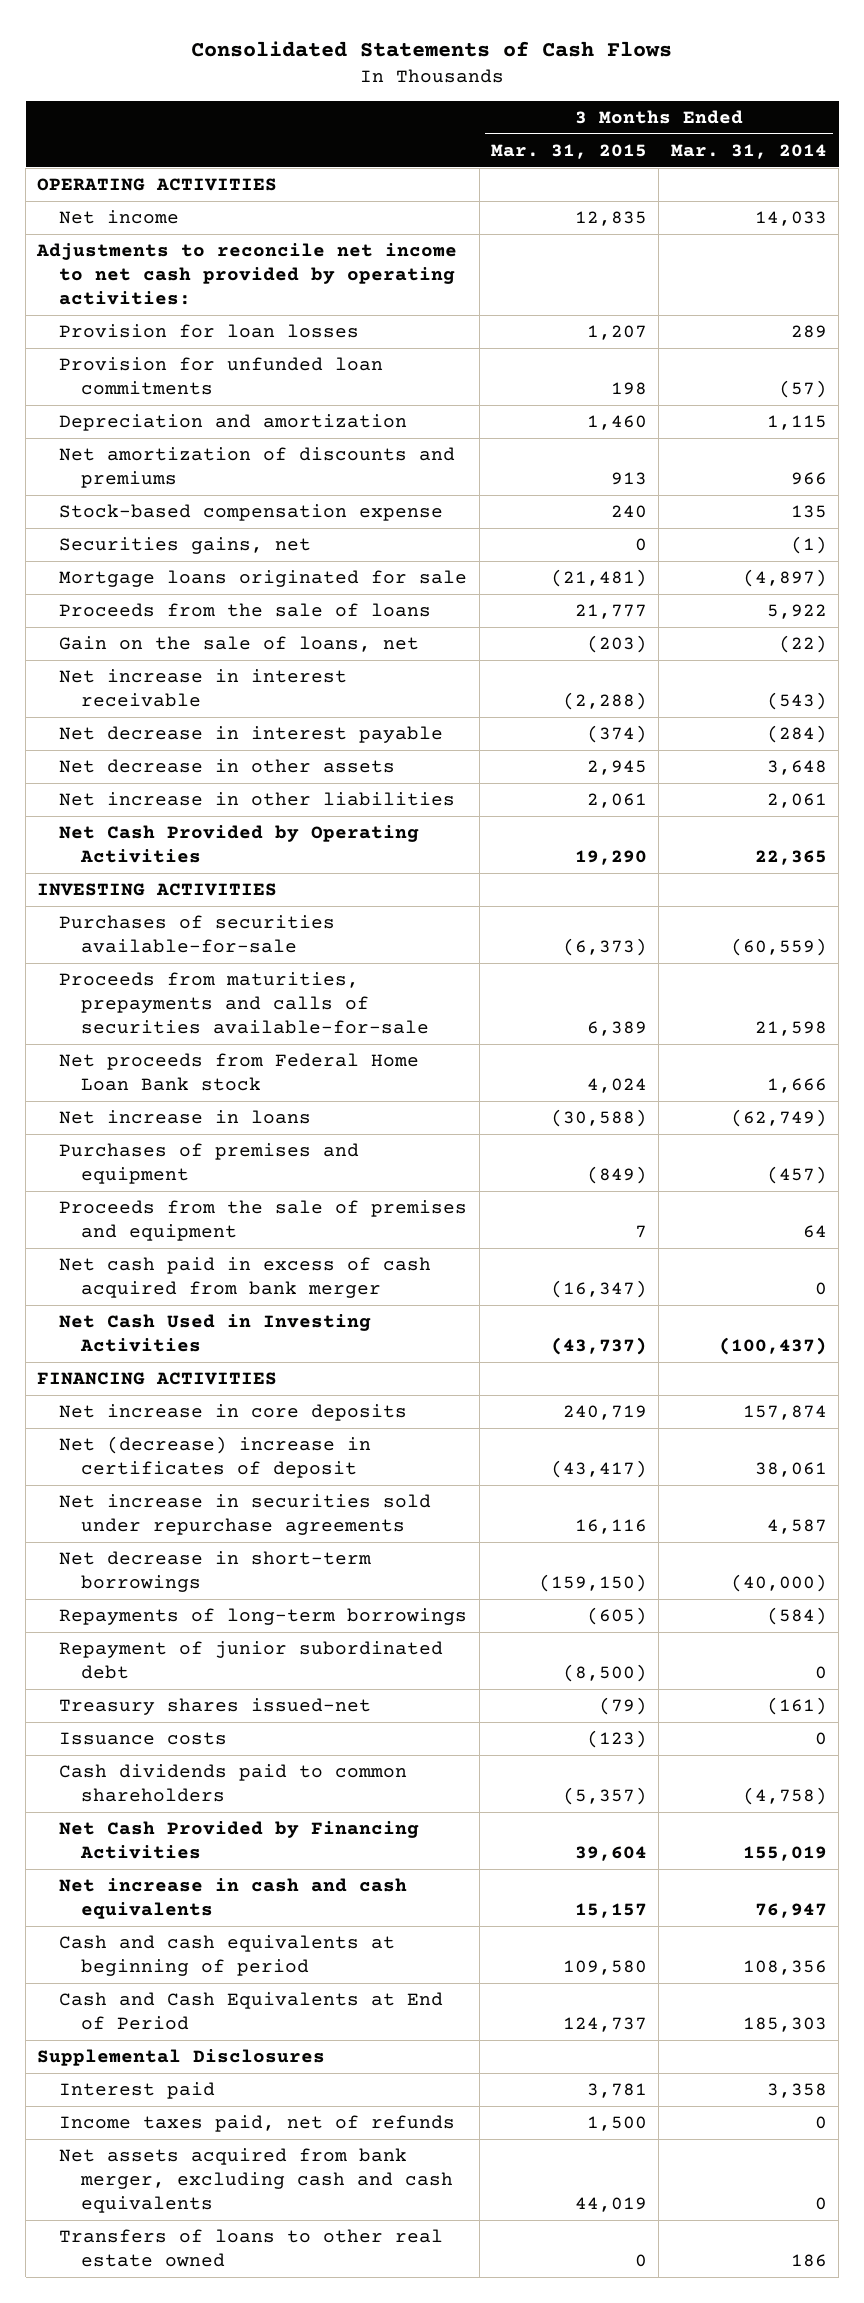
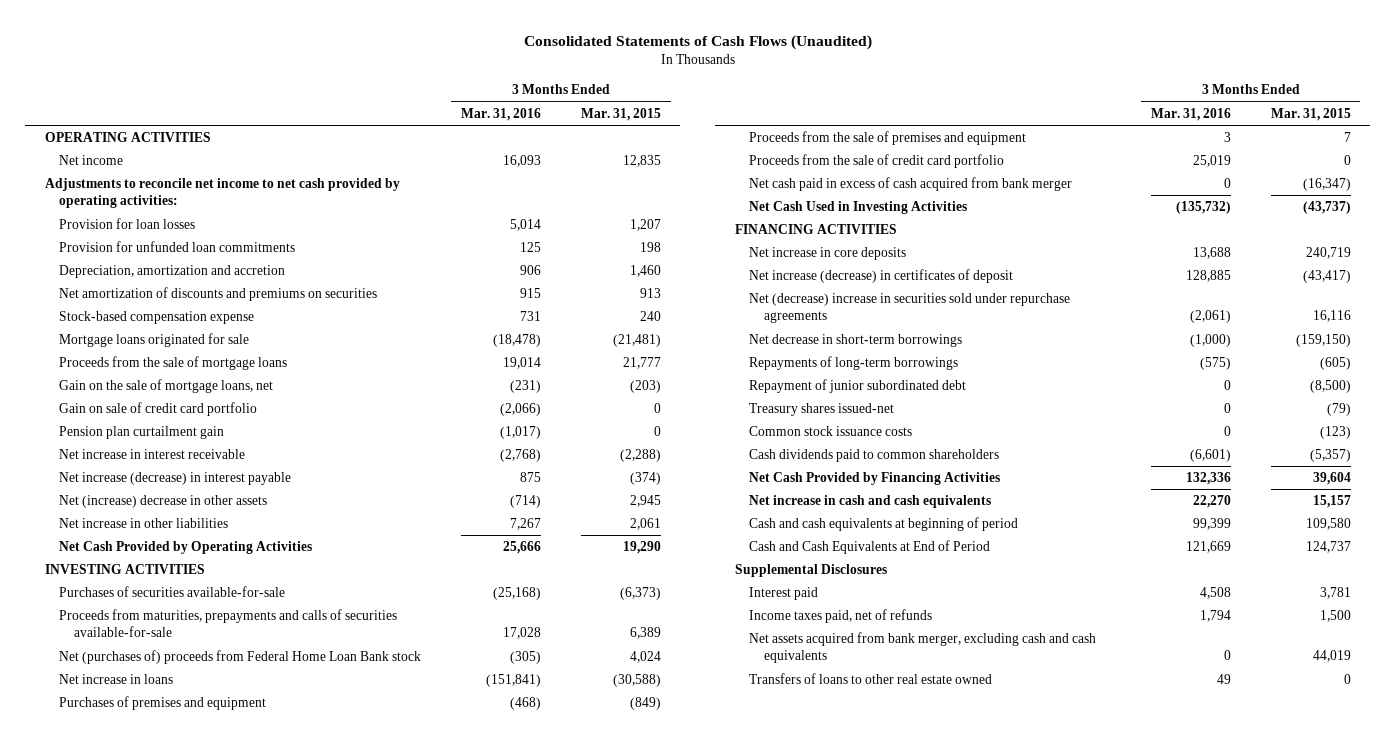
[191,40,673,57] Consolidated Statements of Cash Flows -> [523,34,872,50] Consolidated Statements of Cash Flows (Unaudited)
[670,143,827,159] Mar. 31, 2014 -> none
none -> [460,107,541,121] Mar. 31, 2016
[59,414,408,432] Depreciation and amortization -> [59,265,286,279] Depreciation, amortization and accretion
[59,447,456,489] Net amortization of discounts and premiums -> [59,287,378,302] Net amortization of discounts and premiums on securities
[59,537,312,555] Securities gains, net -> none
[59,603,432,618] Proceeds from the sale of loans -> [59,356,288,371] Proceeds from the sale of mortgage loans
[59,636,420,653] Gain on the sale of loans, net -> [59,379,274,394] Gain on the sale of mortgage loans, net
none -> [59,402,258,417] Gain on sale of credit card portfolio
none -> [59,426,225,440] Pension plan curtailment gain
[59,726,444,744] Net decrease in interest payable -> [59,472,292,486] Net increase (decrease) in interest payable
[59,759,396,774] Net decrease in other assets -> [59,495,268,509] Net (increase) decrease in other assets
[59,1053,420,1092] Net proceeds from Federal Home Loan Bank stock -> [59,650,422,665] Net (purchases of) proceeds from Federal Home Loan Bank stock
none -> [749,154,1005,169] Proceeds from the sale of credit card portfolio
[59,1436,372,1479] Net (decrease) increase in certificates of deposit -> [749,269,1014,284] Net increase (decrease) in certificates of deposit
[59,1494,432,1536] Net increase in securities sold under repurchase agreements -> [749,293,1071,324] Net (decrease) increase in securities sold under repurchase agreements
[59,1732,228,1746] Issuance costs -> [749,426,913,437] Common stock issuance costs

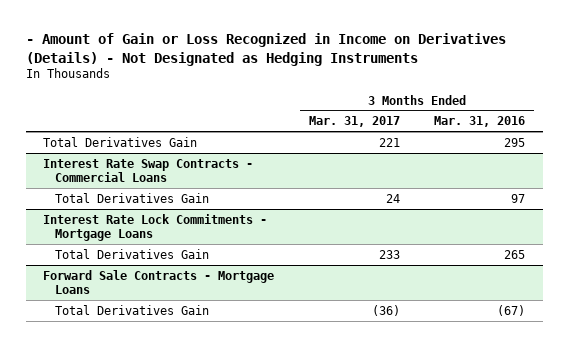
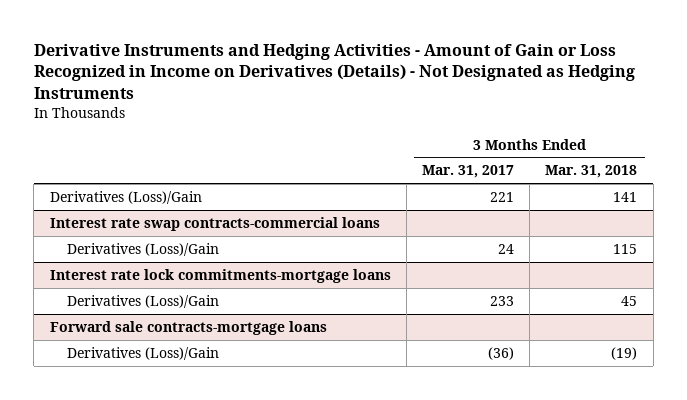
[26,33,507,66] - Amount of Gain or Loss Recognized in Income on Derivatives (Details) - Not Designated as Hedging Instruments -> [33,43,635,99] Derivative Instruments and Hedging Activities - Amount of Gain or Loss Recognized in Income on Derivatives (Details) - Not Designated as Hedging Instruments
[434,116,526,128] Mar. 31, 2016 -> none
none -> [545,165,638,179] Mar. 31, 2018
[43,136,198,147] Total Derivatives Gain -> [49,190,202,204] Derivatives (Loss)/Gain
[43,158,254,182] Interest Rate Swap Contracts - Commercial Loans -> [49,216,380,231] Interest rate swap contracts-commercial loans
[55,192,210,203] Total Derivatives Gain -> [67,242,220,256] Derivatives (Loss)/Gain
[43,213,268,241] Interest Rate Lock Commitments - Mortgage Loans -> [49,268,391,283] Interest rate lock commitments-mortgage loans
[55,248,210,259] Total Derivatives Gain -> [67,294,220,308] Derivatives (Loss)/Gain
[43,269,275,294] Forward Sale Contracts - Mortgage Loans -> [49,320,327,335] Forward sale contracts-mortgage loans
[55,304,210,315] Total Derivatives Gain -> [67,346,220,360] Derivatives (Loss)/Gain

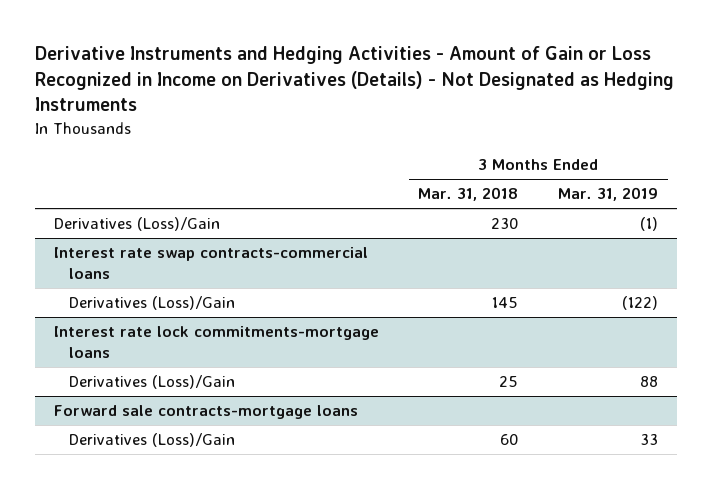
[422,165,515,179] Mar. 31, 2017 -> none
none -> [557,187,658,202] Mar. 31, 2019
[613,191,638,202] 141 -> [491,218,519,230] 230
[613,243,638,254] 115 -> [492,297,519,309] 145
[621,295,638,306] 45 -> [499,376,519,388] 25
[611,346,638,360] (19) -> [500,434,519,446] 60

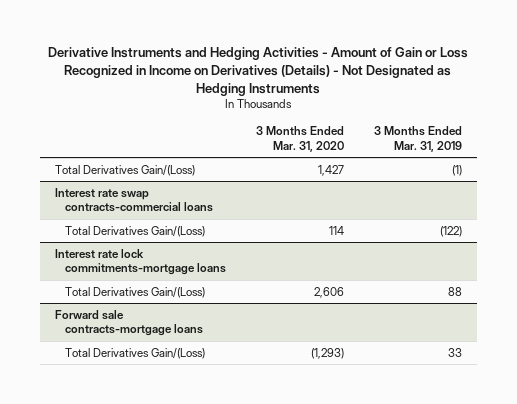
[418,187,519,202] Mar. 31, 2018 -> none
none -> [255,126,344,152] 3 Months Ended Mar. 31, 2020
[54,217,221,232] Derivatives (Loss)/Gain -> [54,164,195,176] Total Derivatives Gain/(Loss)
[68,296,235,311] Derivatives (Loss)/Gain -> [64,225,205,237] Total Derivatives Gain/(Loss)
[68,375,235,390] Derivatives (Loss)/Gain -> [64,286,205,298] Total Derivatives Gain/(Loss)
[68,433,235,448] Derivatives (Loss)/Gain -> [64,347,205,359] Total Derivatives Gain/(Loss)

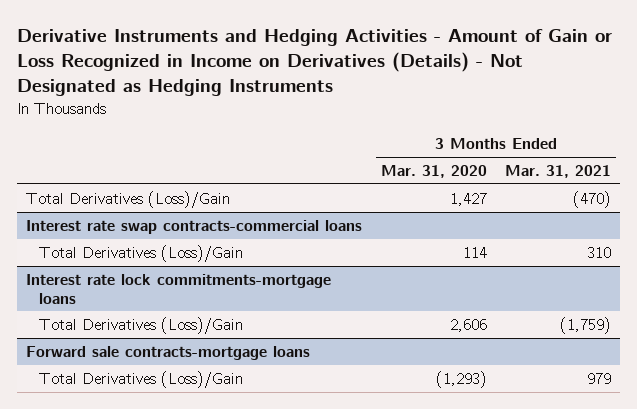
[374,126,463,152] 3 Months Ended Mar. 31, 2019 -> none
none -> [505,165,612,179] Mar. 31, 2021
[54,164,195,176] Total Derivatives Gain/(Loss) -> [25,190,230,208] Total Derivatives (Loss)/Gain
[64,225,205,237] Total Derivatives Gain/(Loss) -> [39,244,244,262] Total Derivatives (Loss)/Gain
[64,286,205,298] Total Derivatives Gain/(Loss) -> [39,316,244,334] Total Derivatives (Loss)/Gain
[64,347,205,359] Total Derivatives Gain/(Loss) -> [39,370,244,388] Total Derivatives (Loss)/Gain

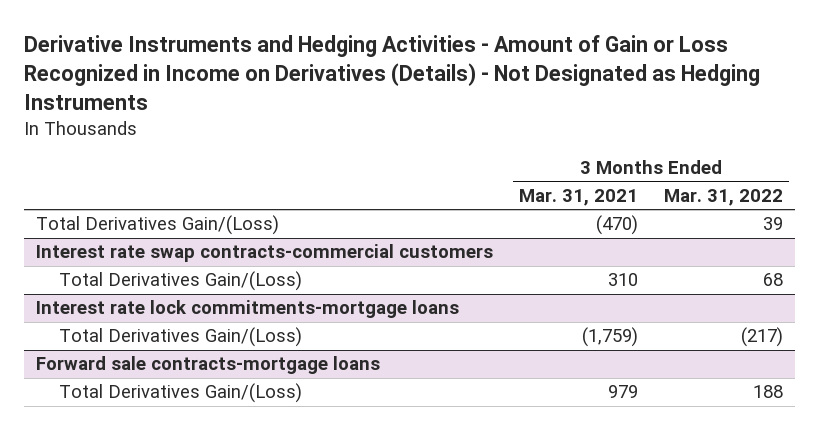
[380,165,487,179] Mar. 31, 2020 -> none
none -> [663,188,783,206] Mar. 31, 2022
[25,190,230,208] Total Derivatives (Loss)/Gain -> [36,215,280,236] Total Derivatives Gain/(Loss)
[25,219,362,234] Interest rate swap contracts-commercial loans -> [36,244,494,263] Interest rate swap contracts-commercial customers
[39,244,244,262] Total Derivatives (Loss)/Gain -> [59,271,303,292] Total Derivatives Gain/(Loss)
[39,316,244,334] Total Derivatives (Loss)/Gain -> [59,327,303,348] Total Derivatives Gain/(Loss)
[39,370,244,388] Total Derivatives (Loss)/Gain -> [59,383,303,404] Total Derivatives Gain/(Loss)

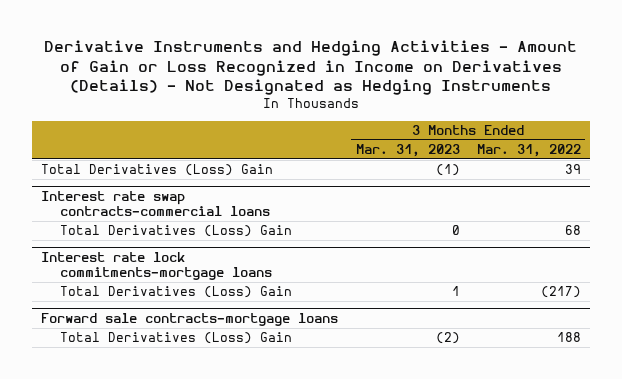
[519,188,639,206] Mar. 31, 2021 -> none
none -> [355,144,460,158] Mar. 31, 2023
[36,215,280,236] Total Derivatives Gain/(Loss) -> [41,164,274,177] Total Derivatives (Loss) Gain
[36,244,494,263] Interest rate swap contracts-commercial customers -> [41,190,271,217] Interest rate swap contracts-commercial loans
[59,271,303,292] Total Derivatives Gain/(Loss) -> [60,225,293,238] Total Derivatives (Loss) Gain
[59,327,303,348] Total Derivatives Gain/(Loss) -> [60,286,293,299] Total Derivatives (Loss) Gain
[59,383,303,404] Total Derivatives Gain/(Loss) -> [60,332,293,345] Total Derivatives (Loss) Gain

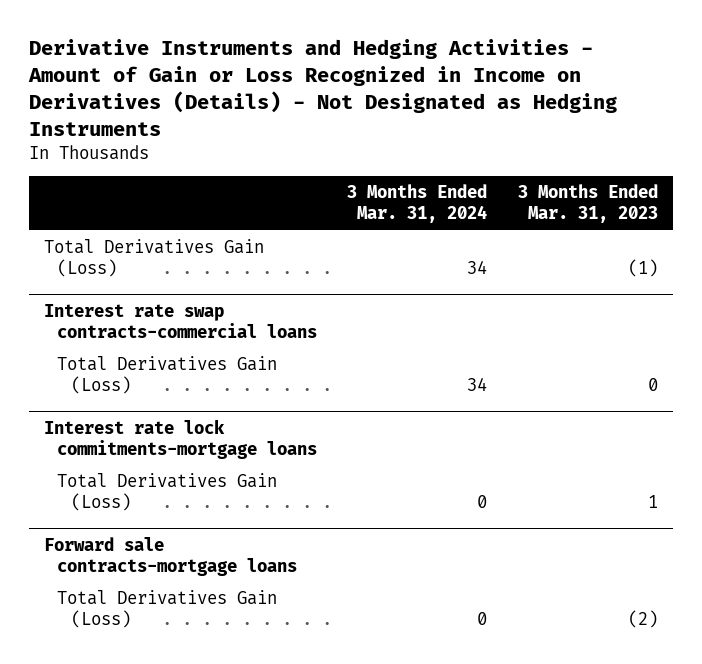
[476,144,581,158] Mar. 31, 2022 -> none
none -> [347,184,488,224] 3 Months Ended Mar. 31, 2024
[41,164,274,177] Total Derivatives (Loss) Gain -> [43,239,264,278] Total Derivatives Gain (Loss)
[60,225,293,238] Total Derivatives (Loss) Gain -> [57,356,278,395] Total Derivatives Gain (Loss)
[60,286,293,299] Total Derivatives (Loss) Gain -> [57,473,278,512] Total Derivatives Gain (Loss)
[60,332,293,345] Total Derivatives (Loss) Gain -> [57,590,278,629] Total Derivatives Gain (Loss)

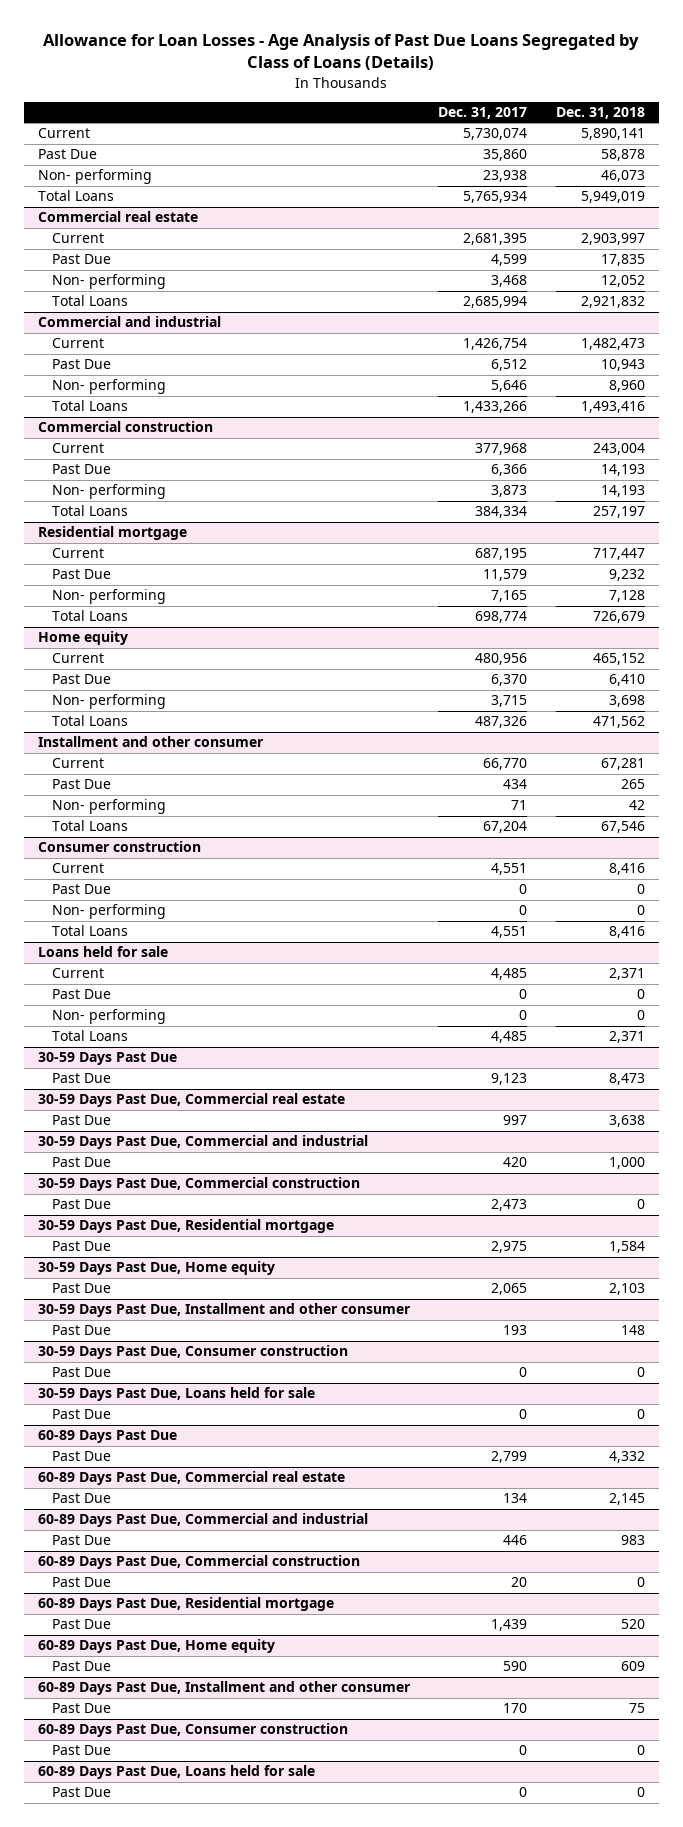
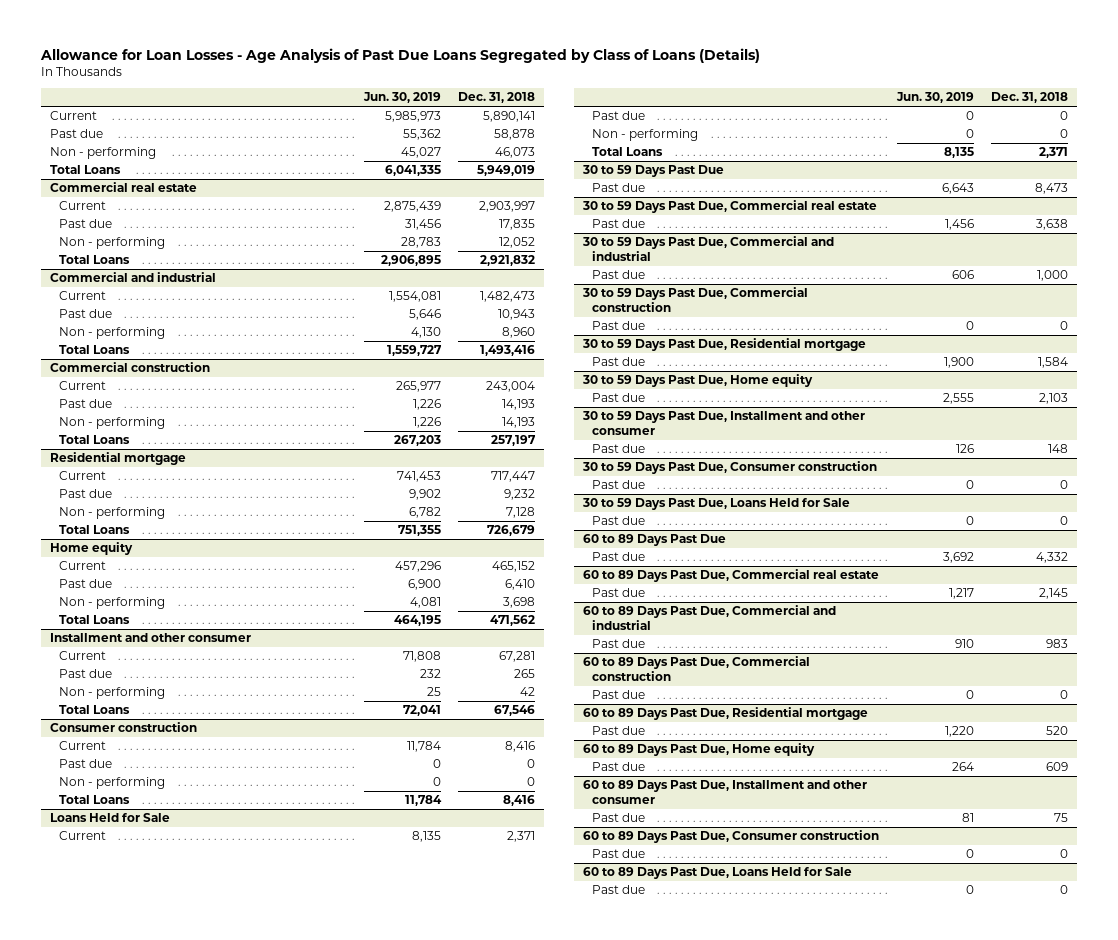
[438,107,528,120] Dec. 31, 2017 -> none
none -> [362,92,441,104] Jun. 30, 2019
[38,149,98,160] Past Due -> [49,129,103,139] Past due
[38,169,153,185] Non- performing -> [49,147,156,160] Non - performing
[51,254,111,265] Past Due -> [58,219,112,229] Past due
[51,274,166,290] Non- performing -> [58,237,165,250] Non - performing
[51,359,111,370] Past Due -> [58,309,112,319] Past due
[51,379,166,395] Non- performing -> [58,327,165,340] Non - performing
[51,464,111,475] Past Due -> [58,399,112,409] Past due
[51,484,166,500] Non- performing -> [58,417,165,430] Non - performing
[51,569,111,580] Past Due -> [58,489,112,499] Past due
[51,589,166,605] Non- performing -> [58,507,165,520] Non - performing
[51,674,111,685] Past Due -> [58,579,112,589] Past due
[51,694,166,710] Non- performing -> [58,597,165,610] Non - performing
[51,779,111,790] Past Due -> [58,669,112,679] Past due
[51,799,166,815] Non- performing -> [58,687,165,700] Non - performing
[51,884,111,895] Past Due -> [58,759,112,769] Past due
[51,904,166,920] Non- performing -> [58,777,165,790] Non - performing
[38,946,169,958] Loans held for sale -> [49,813,170,823] Loans Held for Sale
[51,989,111,1000] Past Due -> [591,111,645,121] Past due
[51,1009,166,1025] Non- performing -> [591,129,698,142] Non - performing
[38,1052,178,1066] 30-59 Days Past Due -> [581,165,724,178] 30 to 59 Days Past Due
[51,1073,111,1084] Past Due -> [591,183,645,193] Past due
[38,1093,346,1108] 30-59 Days Past Due, Commercial real estate -> [581,200,877,214] 30 to 59 Days Past Due, Commercial real estate
[51,1115,111,1126] Past Due -> [591,219,645,229] Past due
[38,1135,369,1150] 30-59 Days Past Due, Commercial and industrial -> [581,236,834,261] 30 to 59 Days Past Due, Commercial and industrial
[51,1157,111,1168] Past Due -> [591,270,645,280] Past due
[38,1177,361,1192] 30-59 Days Past Due, Commercial construction -> [581,287,808,312] 30 to 59 Days Past Due, Commercial construction
[51,1199,111,1210] Past Due -> [591,321,645,331] Past due
[38,1219,335,1234] 30-59 Days Past Due, Residential mortgage -> [581,338,866,352] 30 to 59 Days Past Due, Residential mortgage
[51,1241,111,1252] Past Due -> [591,357,645,367] Past due
[38,1261,276,1276] 30-59 Days Past Due, Home equity -> [581,374,813,388] 30 to 59 Days Past Due, Home equity
[51,1283,111,1294] Past Due -> [591,393,645,403] Past due
[38,1303,412,1318] 30-59 Days Past Due, Installment and other consumer -> [581,411,865,435] 30 to 59 Days Past Due, Installment and other consumer
[51,1325,111,1336] Past Due -> [591,444,645,454] Past due
[38,1345,349,1360] 30-59 Days Past Due, Consumer construction -> [581,461,877,475] 30 to 59 Days Past Due, Consumer construction
[51,1367,111,1378] Past Due -> [591,480,645,490] Past due
[38,1387,316,1402] 30-59 Days Past Due, Loans held for sale -> [581,498,850,511] 30 to 59 Days Past Due, Loans Held for Sale
[51,1409,111,1420] Past Due -> [591,516,645,526] Past due
[38,1430,178,1444] 60-89 Days Past Due -> [582,534,726,547] 60 to 89 Days Past Due
[51,1451,111,1462] Past Due -> [591,552,645,562] Past due
[38,1471,346,1486] 60-89 Days Past Due, Commercial real estate -> [582,569,879,583] 60 to 89 Days Past Due, Commercial real estate
[51,1493,111,1504] Past Due -> [591,588,645,598] Past due
[38,1513,369,1528] 60-89 Days Past Due, Commercial and industrial -> [582,605,836,630] 60 to 89 Days Past Due, Commercial and industrial
[51,1535,111,1546] Past Due -> [591,639,645,649] Past due
[38,1555,361,1570] 60-89 Days Past Due, Commercial construction -> [582,656,810,681] 60 to 89 Days Past Due, Commercial construction
[51,1577,111,1588] Past Due -> [591,690,645,700] Past due
[38,1597,335,1612] 60-89 Days Past Due, Residential mortgage -> [582,707,868,721] 60 to 89 Days Past Due, Residential mortgage
[51,1619,111,1630] Past Due -> [591,726,645,736] Past due
[38,1639,276,1654] 60-89 Days Past Due, Home equity -> [582,743,815,757] 60 to 89 Days Past Due, Home equity
[51,1661,111,1672] Past Due -> [591,762,645,772] Past due
[38,1681,412,1696] 60-89 Days Past Due, Installment and other consumer -> [582,780,867,804] 60 to 89 Days Past Due, Installment and other consumer
[51,1703,111,1714] Past Due -> [591,813,645,823] Past due
[38,1723,349,1738] 60-89 Days Past Due, Consumer construction -> [582,830,879,844] 60 to 89 Days Past Due, Consumer construction
[51,1745,111,1756] Past Due -> [591,849,645,859] Past due
[38,1765,316,1780] 60-89 Days Past Due, Loans held for sale -> [582,867,852,880] 60 to 89 Days Past Due, Loans Held for Sale
[51,1787,111,1798] Past Due -> [591,885,645,895] Past due

